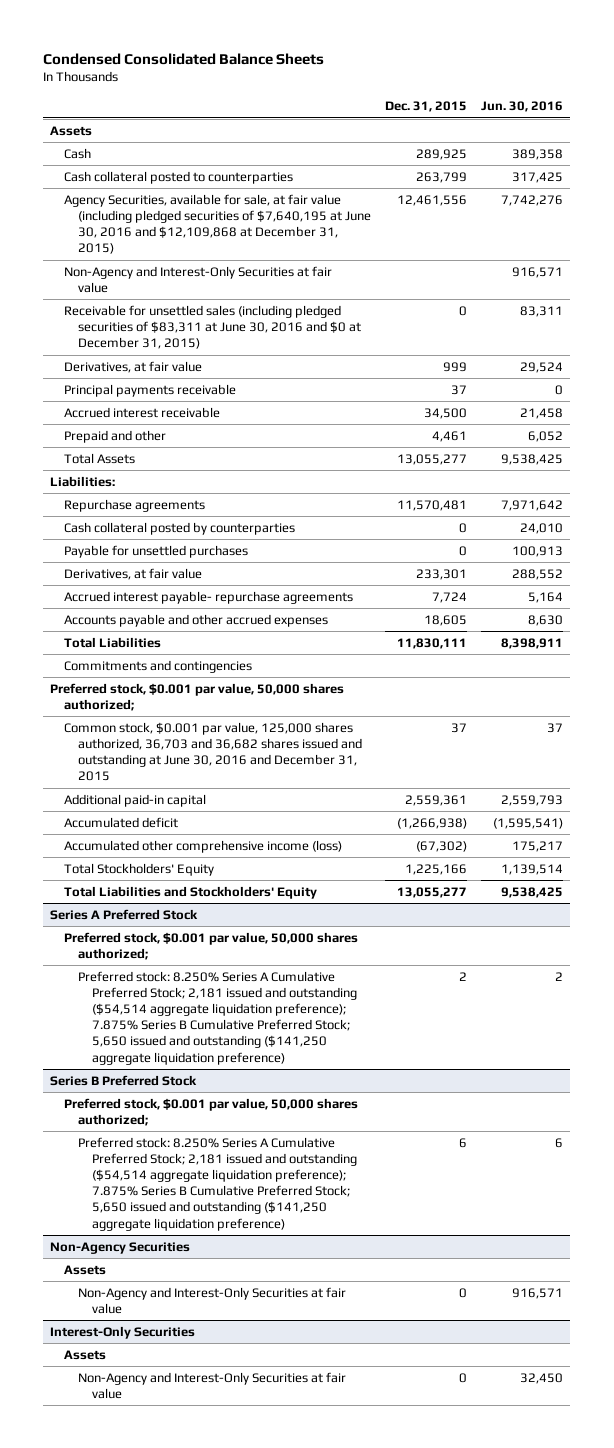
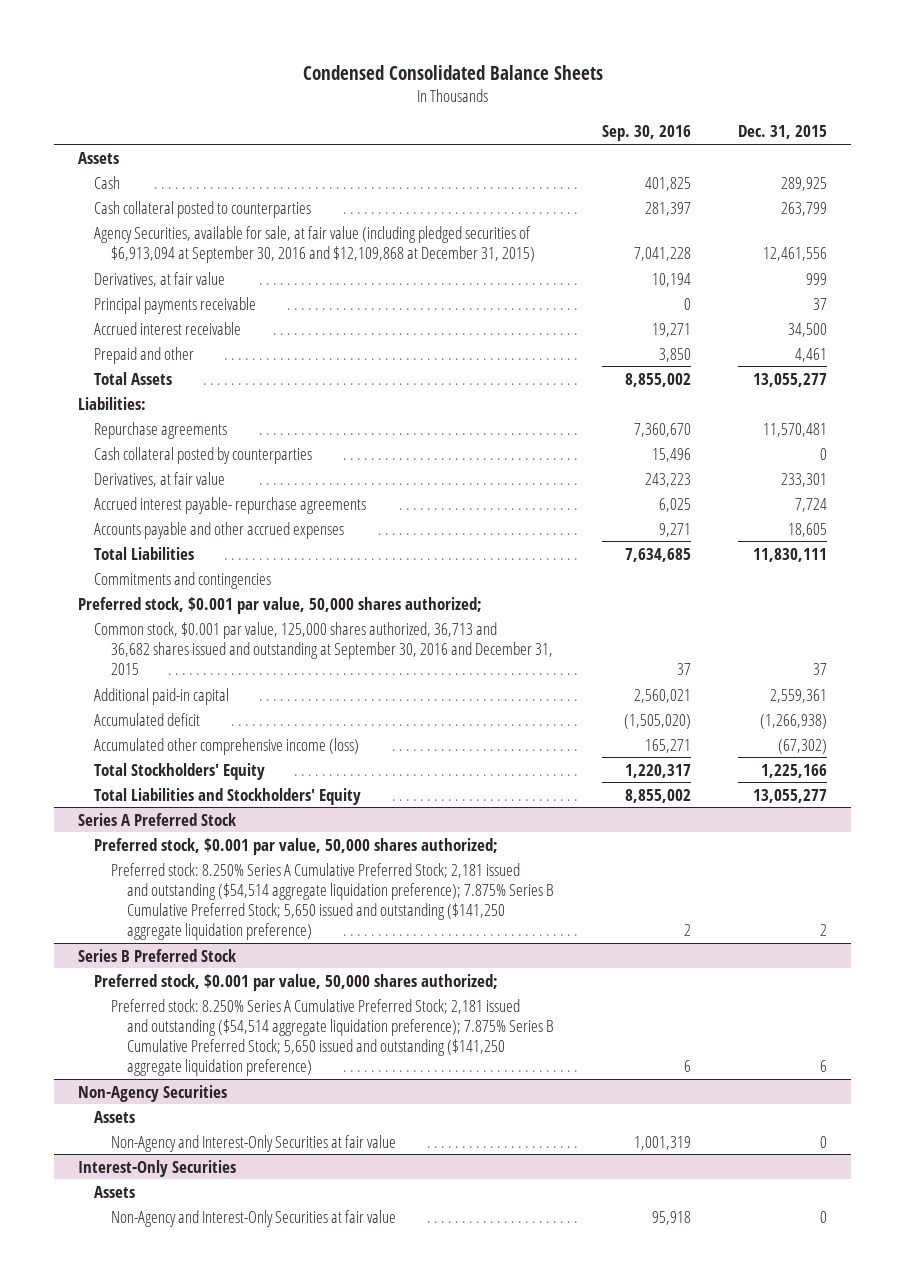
[481,101,564,113] Jun. 30, 2016 -> none
none -> [601,125,691,142] Sep. 30, 2016
[64,265,333,294] Non-Agency and Interest-Only Securities at fair value -> none
[64,304,362,350] Receivable for unsettled sales (including pledged securities of $83,311 at June 30, 2016 and $0 at December 31, 2015) -> none
[64,193,372,255] Agency Securities, available for sale, at fair value (including pledged securities of $7,640,195 at June 30, 2016 and $12,109,868 at December 31, 2015) -> [94,225,535,263] Agency Securities, available for sale, at fair value (including pledged securities of $6,913,094 at September 30, 2016 and $12,109,868 at December 31, 2015)
[64,544,249,558] Payable for unsettled purchases -> none
[64,721,363,782] Common stock, $0.001 par value, 125,000 shares authorized, 36,703 and 36,682 shares issued and outstanding at June 30, 2016 and December 31, 2015 -> [94,621,553,675] Common stock, $0.001 par value, 125,000 shares authorized, 36,713 and 36,682 shares issued and outstanding at September 30, 2016 and December 31, 2015

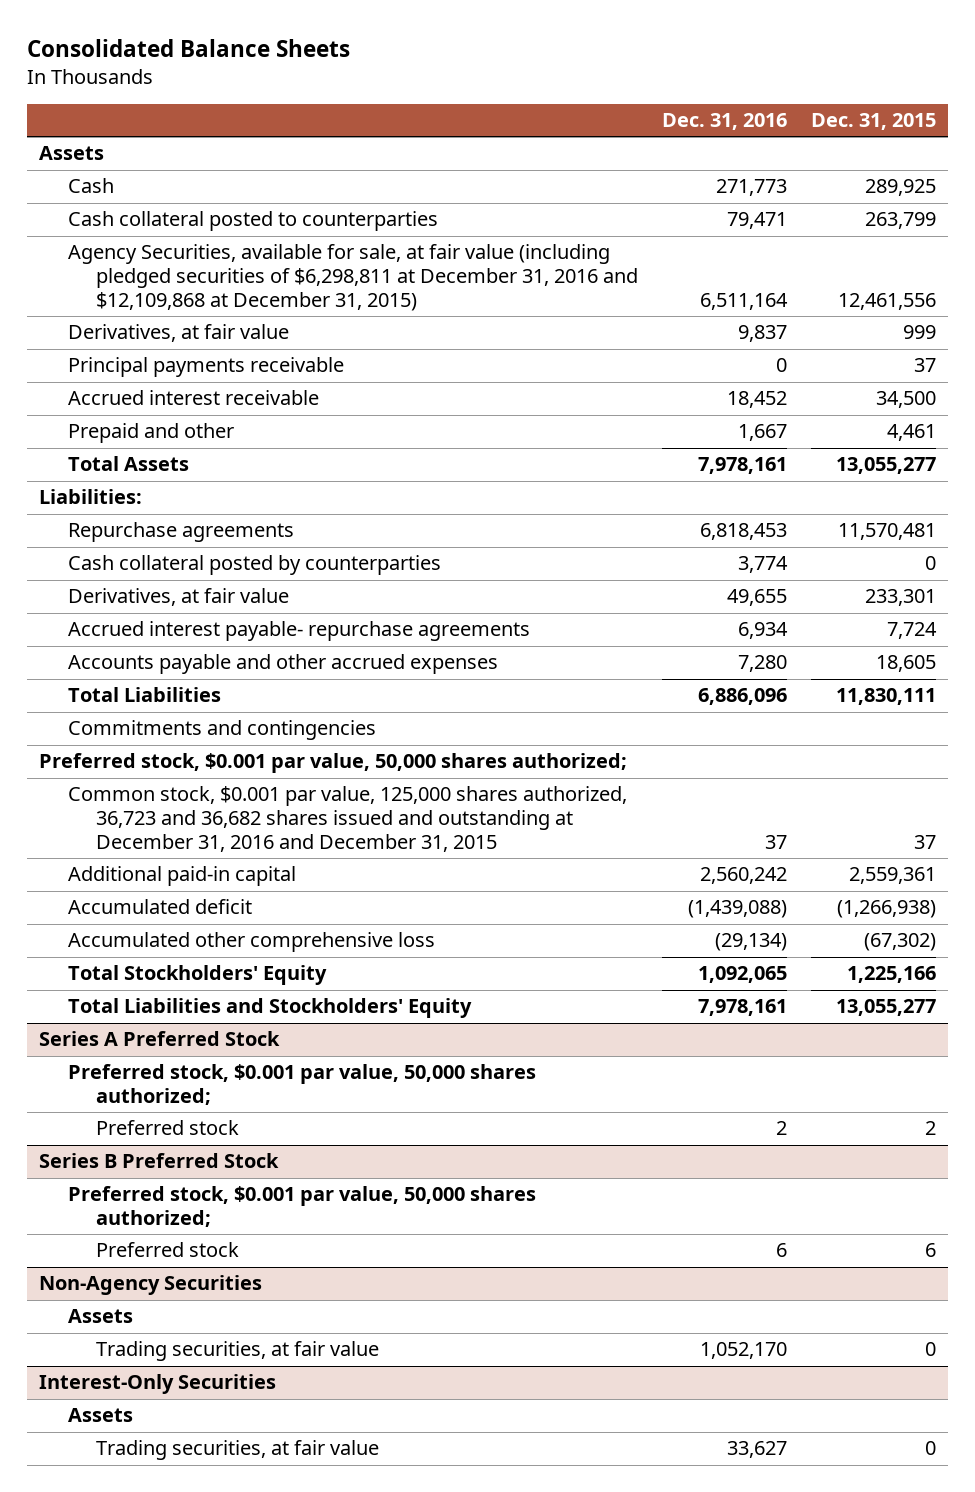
[302,64,603,80] Condensed Consolidated Balance Sheets -> [26,39,350,58] Consolidated Balance Sheets
[601,125,691,142] Sep. 30, 2016 -> none
none -> [662,113,788,131] Dec. 31, 2016
[94,225,535,263] Agency Securities, available for sale, at fair value (including pledged securities of $6,913,094 at September 30, 2016 and $12,109,868 at December 31, 2015) -> [67,244,639,311] Agency Securities, available for sale, at fair value (including pledged securities of $6,298,811 at December 31, 2016 and $12,109,868 at December 31, 2015)
[94,621,553,675] Common stock, $0.001 par value, 125,000 shares authorized, 36,713 and 36,682 shares issued and outstanding at September 30, 2016 and December 31, 2015 -> [67,786,627,852] Common stock, $0.001 par value, 125,000 shares authorized, 36,723 and 36,682 shares issued and outstanding at December 31, 2016 and December 31, 2015
[94,737,360,755] Accumulated other comprehensive income (loss) -> [67,932,435,953] Accumulated other comprehensive loss
[110,862,555,940] Preferred stock: 8.250% Series A Cumulative Preferred Stock; 2,181 issued and outstanding ($54,514 aggregate liquidation preference); 7.875% Series B Cumulative Preferred Stock; 5,650 issued and outstanding ($141,250 aggregate liquidation preference) -> [96,1120,240,1136] Preferred stock
[110,998,555,1076] Preferred stock: 8.250% Series A Cumulative Preferred Stock; 2,181 issued and outstanding ($54,514 aggregate liquidation preference); 7.875% Series B Cumulative Preferred Stock; 5,650 issued and outstanding ($141,250 aggregate liquidation preference) -> [96,1242,240,1258] Preferred stock
[110,1134,396,1152] Non-Agency and Interest-Only Securities at fair value -> [96,1341,380,1362] Trading securities, at fair value
[110,1209,396,1227] Non-Agency and Interest-Only Securities at fair value -> [96,1440,380,1461] Trading securities, at fair value

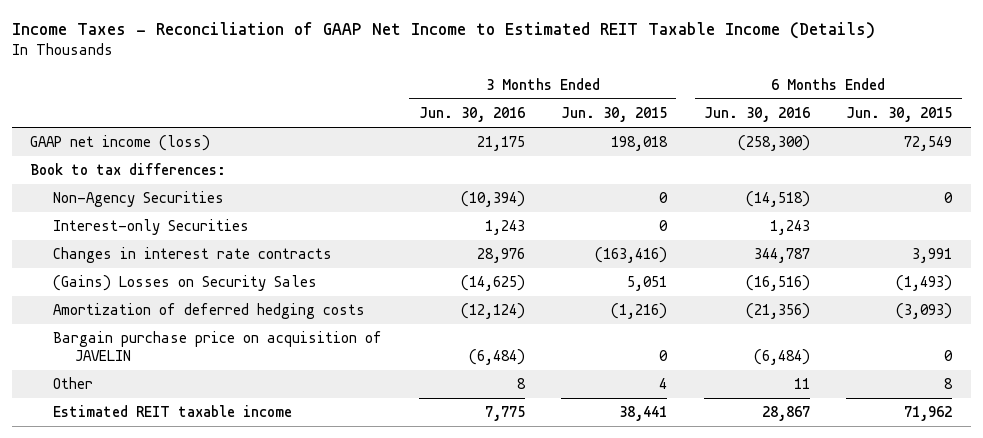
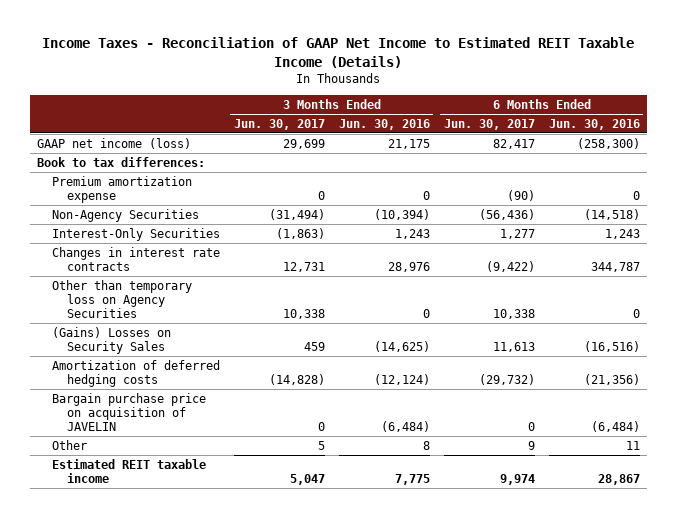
[561,107,668,123] Jun. 30, 2015 -> none
[846,107,953,123] Jun. 30, 2015 -> none
none -> [233,118,325,130] Jun. 30, 2017
none -> [443,118,535,130] Jun. 30, 2017
none -> [51,175,192,203] Premium amortization expense
[52,219,249,236] Interest-only Securities -> [51,227,220,241] Interest-Only Securities
none -> [51,279,192,318] Other than temporary loss on Agency Securities

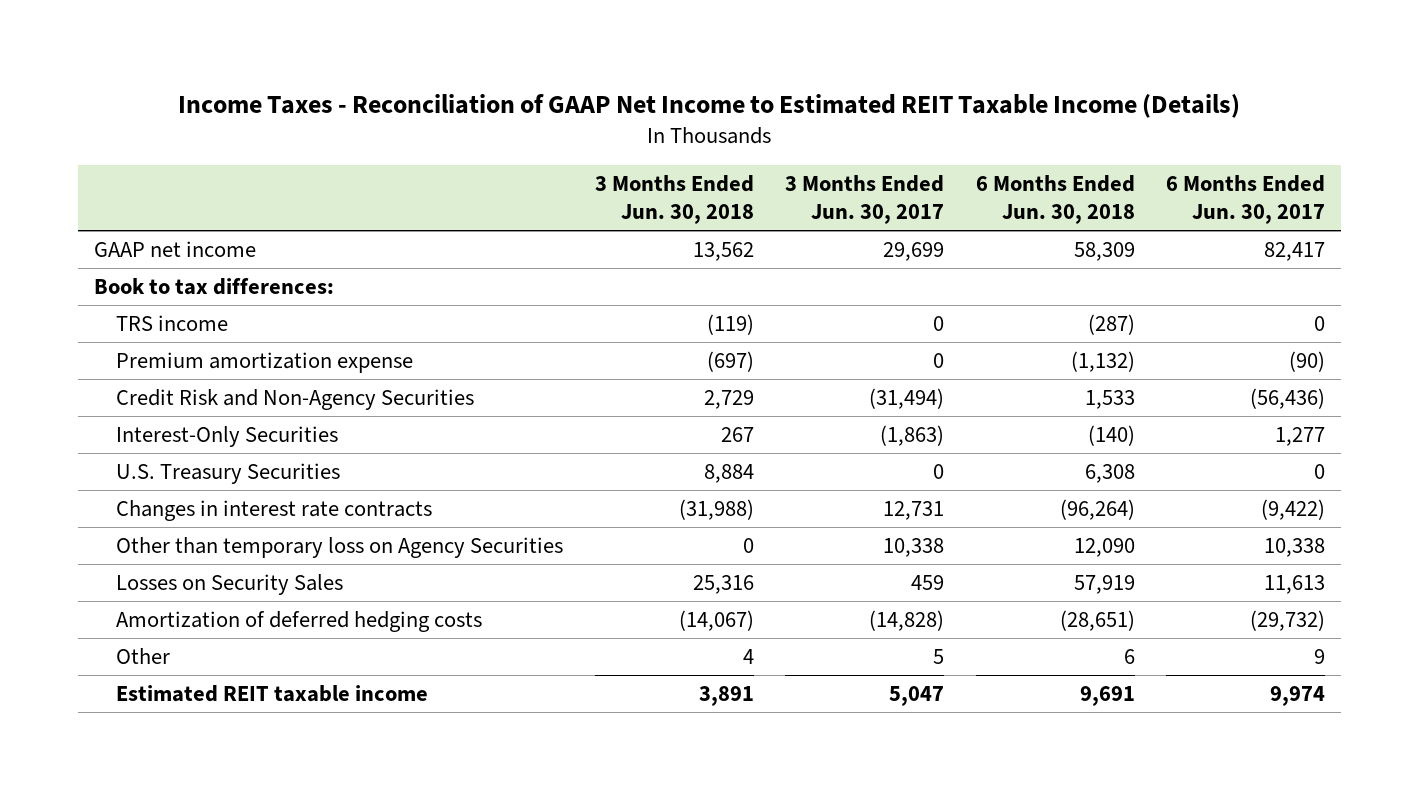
[338,118,430,130] Jun. 30, 2016 -> none
[548,118,640,130] Jun. 30, 2016 -> none
none -> [594,175,754,225] 3 Months Ended Jun. 30, 2018
none -> [975,175,1135,225] 6 Months Ended Jun. 30, 2018
[36,137,191,149] GAAP net income (loss) -> [93,240,256,257] GAAP net income
none -> [116,314,229,331] TRS income
[51,208,199,222] Non-Agency Securities -> [116,388,475,410] Credit Risk and Non-Agency Securities
none -> [116,462,341,484] U.S. Treasury Securities
[51,326,171,354] (Gains) Losses on Security Sales -> [116,573,344,595] Losses on Security Sales
[51,392,206,431] Bargain purchase price on acquisition of JAVELIN -> none

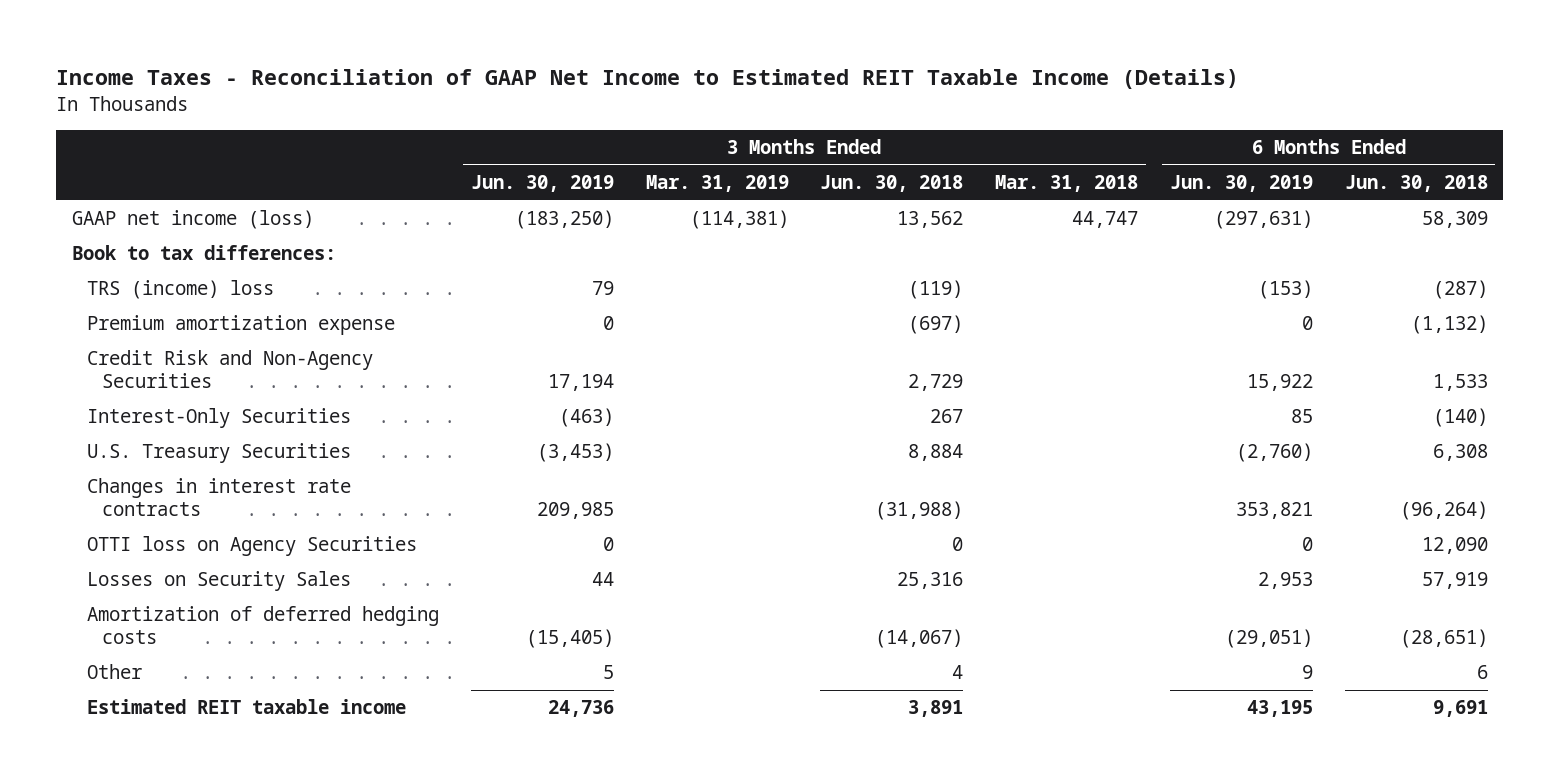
[785,175,945,225] 3 Months Ended Jun. 30, 2017 -> none
[1166,175,1326,225] 6 Months Ended Jun. 30, 2017 -> none
none -> [470,174,614,192] Jun. 30, 2019
none -> [645,174,789,192] Mar. 31, 2019
none -> [995,174,1139,192] Mar. 31, 2018
none -> [1169,174,1313,192] Jun. 30, 2019
[93,240,256,257] GAAP net income -> [71,210,314,230] GAAP net income (loss)
[116,314,229,331] TRS income -> [87,280,275,300] TRS (income) loss
[116,536,564,558] Other than temporary loss on Agency Securities -> [87,536,418,557] OTTI loss on Agency Securities

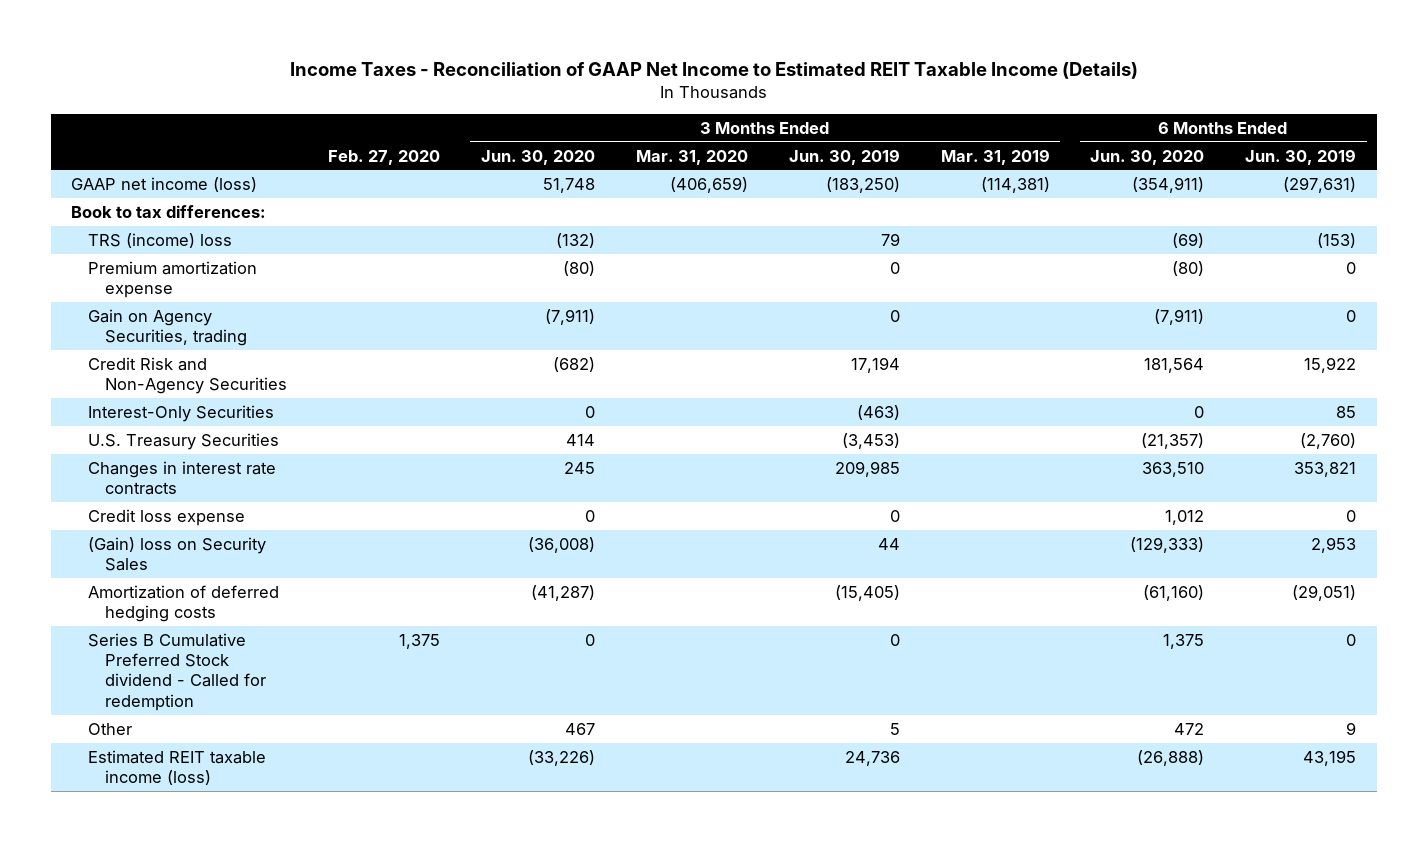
[820,174,964,192] Jun. 30, 2018 -> none
[995,174,1139,192] Mar. 31, 2018 -> none
[1344,174,1488,192] Jun. 30, 2018 -> none
none -> [327,149,440,165] Feb. 27, 2020
none -> [480,149,595,165] Jun. 30, 2020
none -> [635,149,748,165] Mar. 31, 2020
none -> [1090,149,1205,165] Jun. 30, 2020
none -> [87,308,247,347] Gain on Agency Securities, trading
[87,536,418,557] OTTI loss on Agency Securities -> none
none -> [87,508,245,526] Credit loss expense
[87,571,352,592] Losses on Security Sales -> [87,536,266,572] (Gain) loss on Security Sales
none -> [87,632,266,711] Series B Cumulative Preferred Stock dividend - Called for redemption
[87,699,407,715] Estimated REIT taxable income -> [87,749,266,786] Estimated REIT taxable income (loss)

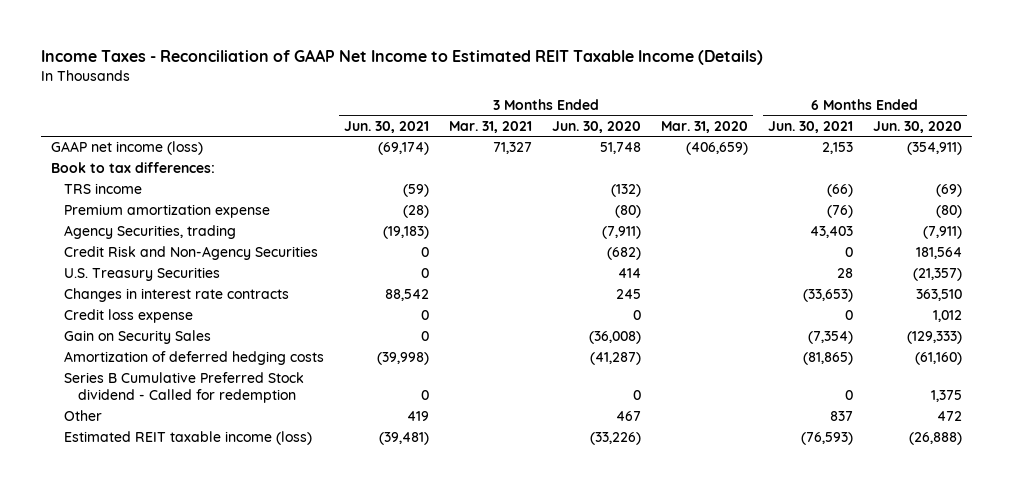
[327,149,440,165] Feb. 27, 2020 -> none
[788,148,900,165] Jun. 30, 2019 -> none
[940,148,1050,165] Mar. 31, 2019 -> none
[1245,148,1357,165] Jun. 30, 2019 -> none
none -> [344,120,430,133] Jun. 30, 2021
none -> [449,120,533,133] Mar. 31, 2021
none -> [768,120,854,133] Jun. 30, 2021
[87,232,232,248] TRS (income) loss -> [64,183,143,195] TRS income
[87,308,247,347] Gain on Agency Securities, trading -> [64,225,237,240] Agency Securities, trading
[87,404,274,422] Interest-Only Securities -> none
[87,536,266,572] (Gain) loss on Security Sales -> [64,330,212,345] Gain on Security Sales

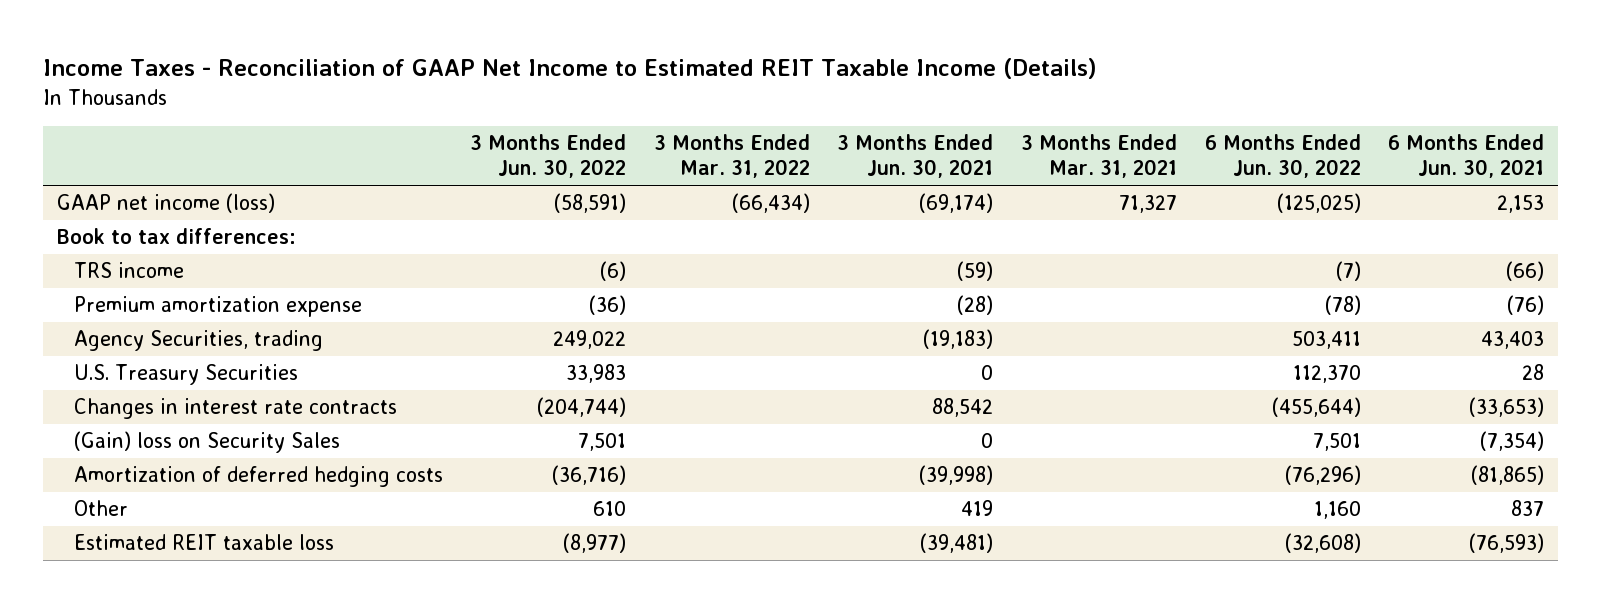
[552,120,642,133] Jun. 30, 2020 -> none
[661,120,749,133] Mar. 31, 2020 -> none
[873,120,963,133] Jun. 30, 2020 -> none
none -> [470,134,627,179] 3 Months Ended Jun. 30, 2022
none -> [653,134,810,179] 3 Months Ended Mar. 31, 2022
none -> [1204,134,1361,179] 6 Months Ended Jun. 30, 2022
[64,246,319,261] Credit Risk and Non-Agency Securities -> none
[64,309,194,324] Credit loss expense -> none
[64,330,212,345] Gain on Security Sales -> [73,431,340,454] (Gain) loss on Security Sales
[64,372,305,404] Series B Cumulative Preferred Stock dividend - Called for redemption -> none
[64,431,313,446] Estimated REIT taxable income (loss) -> [73,534,334,551] Estimated REIT taxable loss

